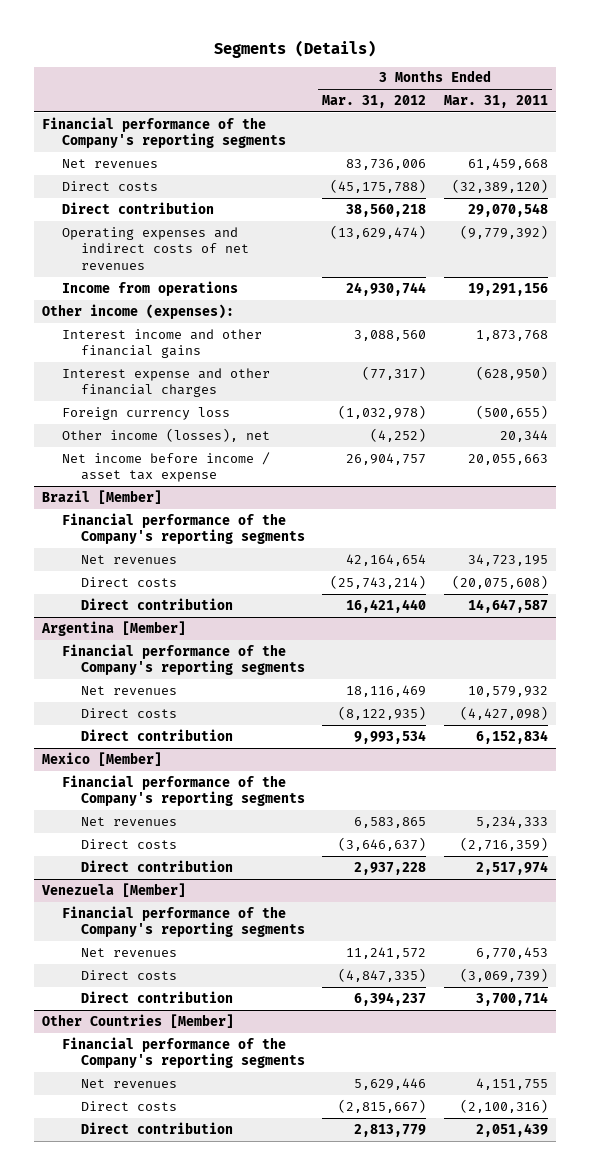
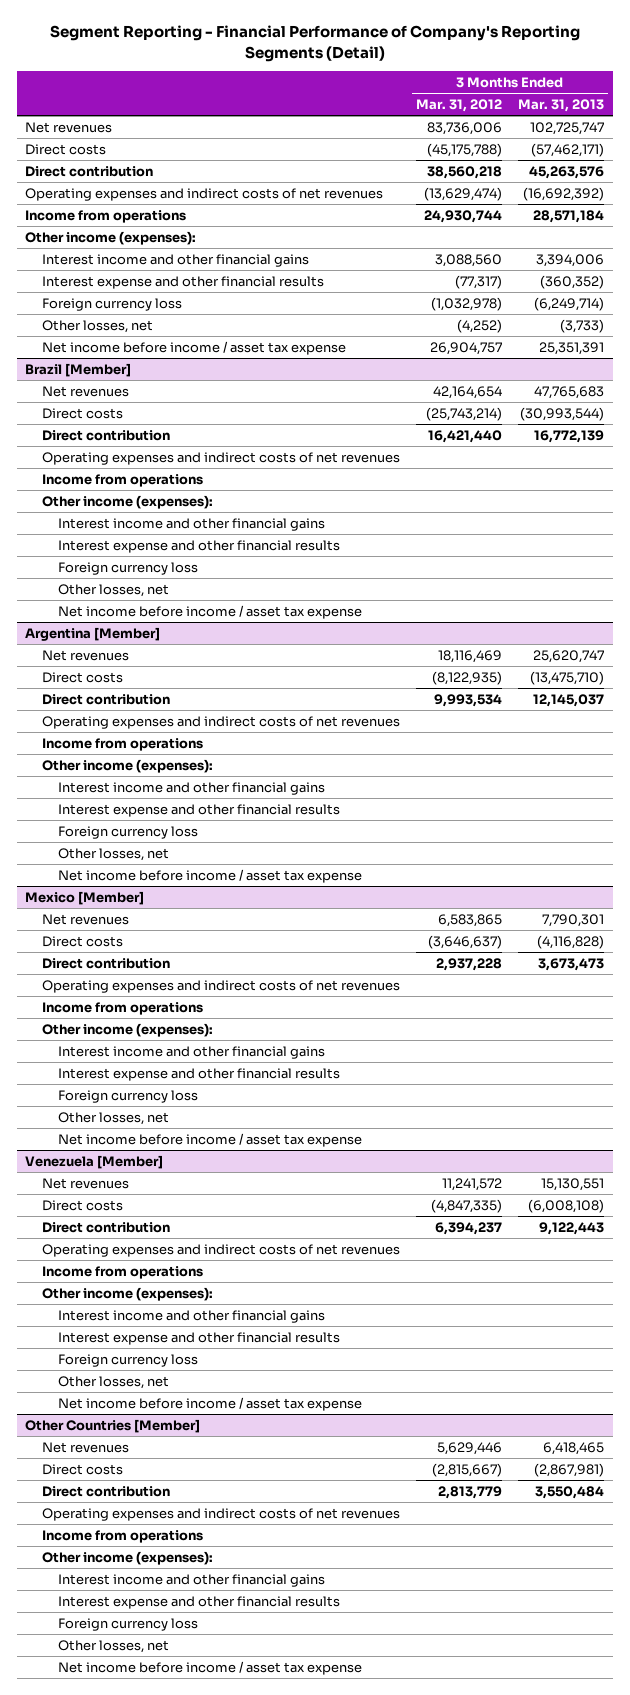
[214,39,377,58] Segments (Details) -> [49,25,580,62] Segment Reporting - Financial Performance of Company's Reporting Segments (Detail)
[443,95,548,109] Mar. 31, 2011 -> none
none -> [518,99,605,113] Mar. 31, 2013
[42,116,286,149] Financial performance of the Company's reporting segments -> none
[61,367,270,398] Interest expense and other financial charges -> [41,275,324,289] Interest expense and other financial results
[61,427,270,442] Other income (losses), net -> [41,319,153,333] Other losses, net
[61,512,306,545] Financial performance of the Company's reporting segments -> none
none -> [41,451,400,465] Operating expenses and indirect costs of net revenues
none -> [41,473,203,487] Income from operations
none -> [41,494,213,509] Other income (expenses):
none -> [57,517,325,531] Interest income and other financial gains
none -> [57,539,340,553] Interest expense and other financial results
none -> [57,561,198,575] Foreign currency loss
none -> [57,583,169,597] Other losses, net
none -> [57,604,362,619] Net income before income / asset tax expense
[61,643,306,676] Financial performance of the Company's reporting segments -> none
none -> [41,715,400,729] Operating expenses and indirect costs of net revenues
none -> [41,737,203,751] Income from operations
none -> [41,758,213,773] Other income (expenses):
none -> [57,781,325,795] Interest income and other financial gains
none -> [57,803,340,817] Interest expense and other financial results
none -> [57,825,198,839] Foreign currency loss
none -> [57,847,169,861] Other losses, net
none -> [57,868,362,883] Net income before income / asset tax expense
[61,774,306,807] Financial performance of the Company's reporting segments -> none
none -> [41,979,400,993] Operating expenses and indirect costs of net revenues
none -> [41,1001,203,1015] Income from operations
none -> [41,1022,213,1037] Other income (expenses):
none -> [57,1045,325,1059] Interest income and other financial gains
none -> [57,1067,340,1081] Interest expense and other financial results
none -> [57,1089,198,1103] Foreign currency loss
none -> [57,1111,169,1125] Other losses, net
none -> [57,1132,362,1147] Net income before income / asset tax expense
[61,905,306,938] Financial performance of the Company's reporting segments -> none
none -> [41,1243,400,1257] Operating expenses and indirect costs of net revenues
none -> [41,1265,203,1279] Income from operations
none -> [41,1286,213,1301] Other income (expenses):
none -> [57,1309,325,1323] Interest income and other financial gains
none -> [57,1331,340,1345] Interest expense and other financial results
none -> [57,1353,198,1367] Foreign currency loss
none -> [57,1375,169,1389] Other losses, net
none -> [57,1396,362,1411] Net income before income / asset tax expense
[61,1036,306,1069] Financial performance of the Company's reporting segments -> none
none -> [41,1507,400,1521] Operating expenses and indirect costs of net revenues
none -> [41,1529,203,1543] Income from operations
none -> [41,1550,213,1565] Other income (expenses):
none -> [57,1573,325,1587] Interest income and other financial gains
none -> [57,1595,340,1609] Interest expense and other financial results
none -> [57,1617,198,1631] Foreign currency loss
none -> [57,1639,169,1653] Other losses, net
none -> [57,1660,362,1675] Net income before income / asset tax expense

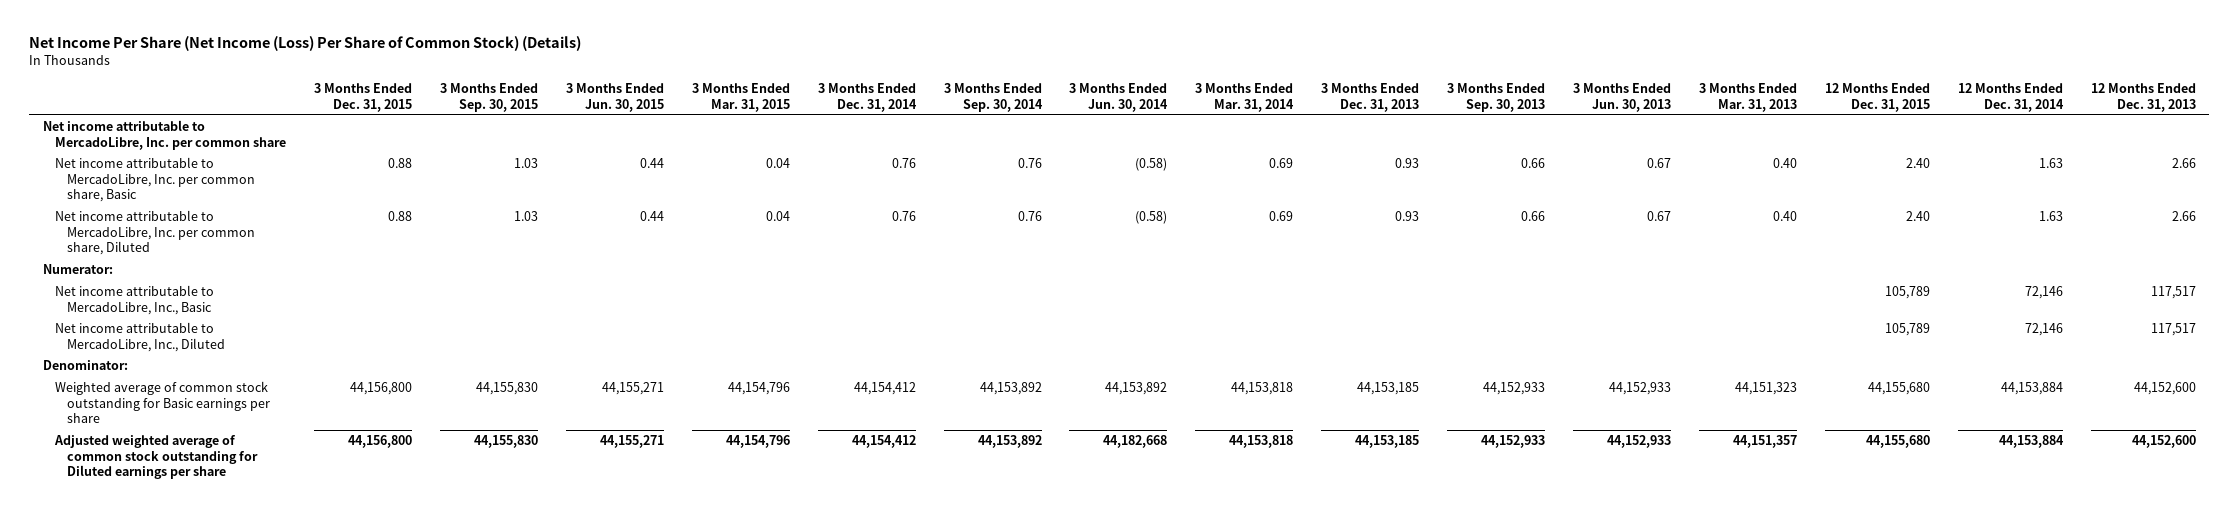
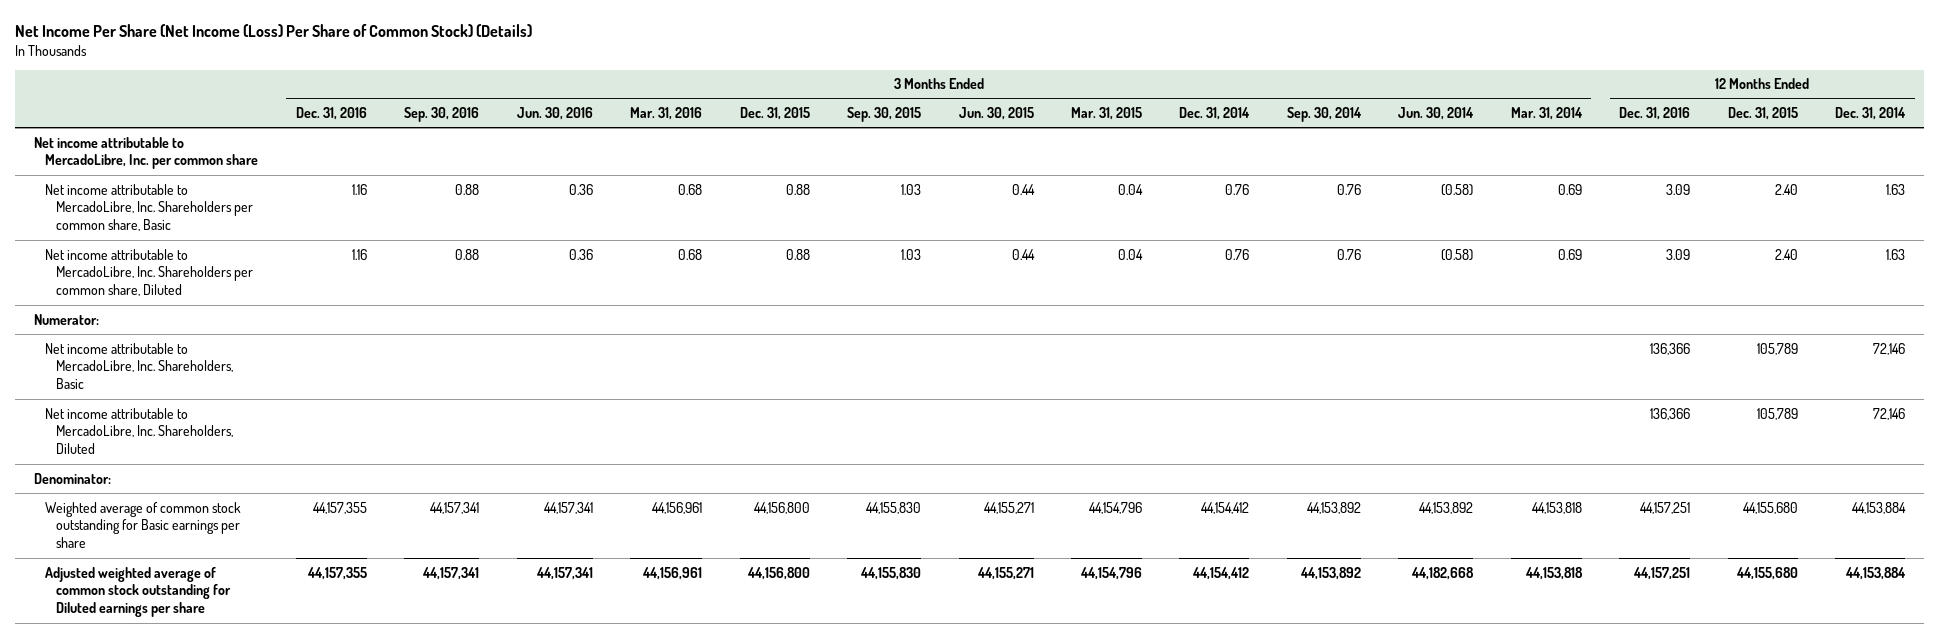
[1321,83,1420,112] 3 Months Ended Dec. 31, 2013 -> none
[1447,83,1546,112] 3 Months Ended Sep. 30, 2013 -> none
[1572,83,1671,112] 3 Months Ended Jun. 30, 2013 -> none
[1698,83,1797,112] 3 Months Ended Mar. 31, 2013 -> none
[2090,83,2196,112] 12 Months Ended Dec. 31, 2013 -> none
none -> [295,107,367,121] Dec. 31, 2016
none -> [404,107,480,123] Sep. 30, 2016
none -> [516,107,593,121] Jun. 30, 2016
none -> [630,107,703,121] Mar. 31, 2016
none -> [1619,107,1691,121] Dec. 31, 2016
[55,157,256,203] Net income attributable to MercadoLibre, Inc. per common share, Basic -> [45,183,254,232] Net income attributable to MercadoLibre, Inc. Shareholders per common share, Basic
[55,210,256,256] Net income attributable to MercadoLibre, Inc. per common share, Diluted -> [45,248,254,297] Net income attributable to MercadoLibre, Inc. Shareholders per common share, Diluted
[55,285,215,315] Net income attributable to MercadoLibre, Inc., Basic -> [45,342,234,390] Net income attributable to MercadoLibre, Inc. Shareholders, Basic
[55,322,226,352] Net income attributable to MercadoLibre, Inc., Diluted -> [45,407,234,455] Net income attributable to MercadoLibre, Inc. Shareholders, Diluted

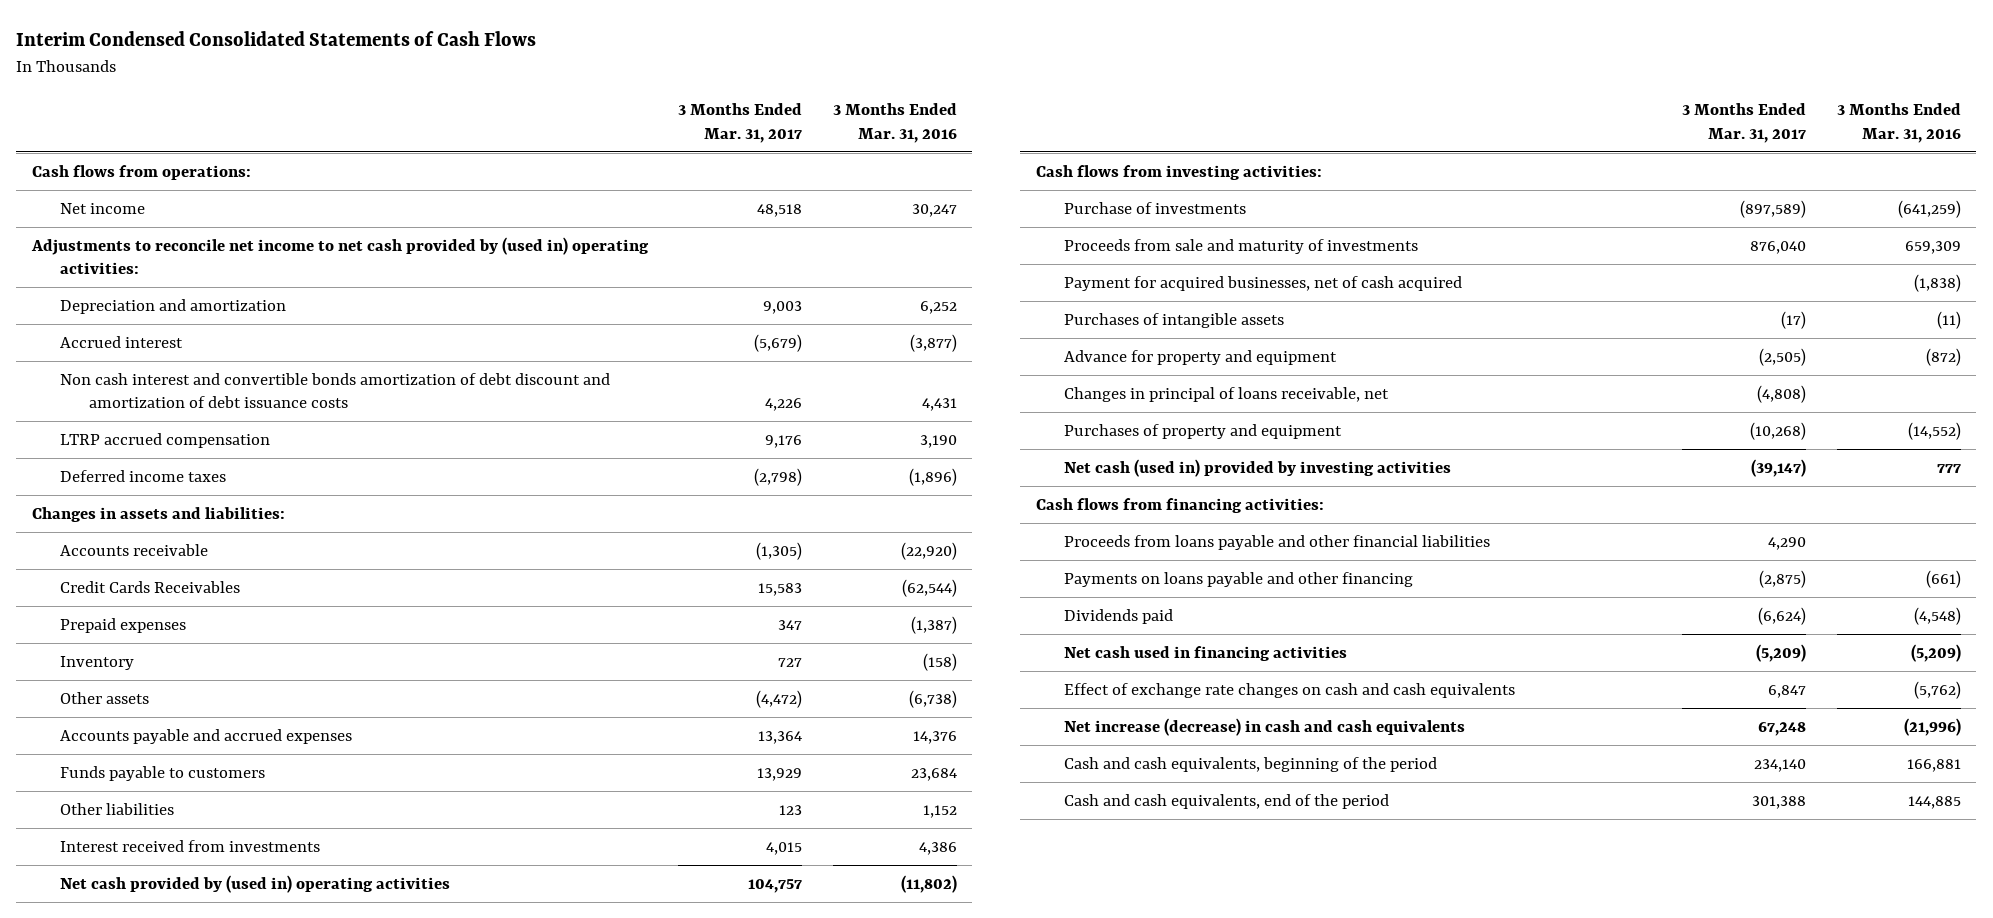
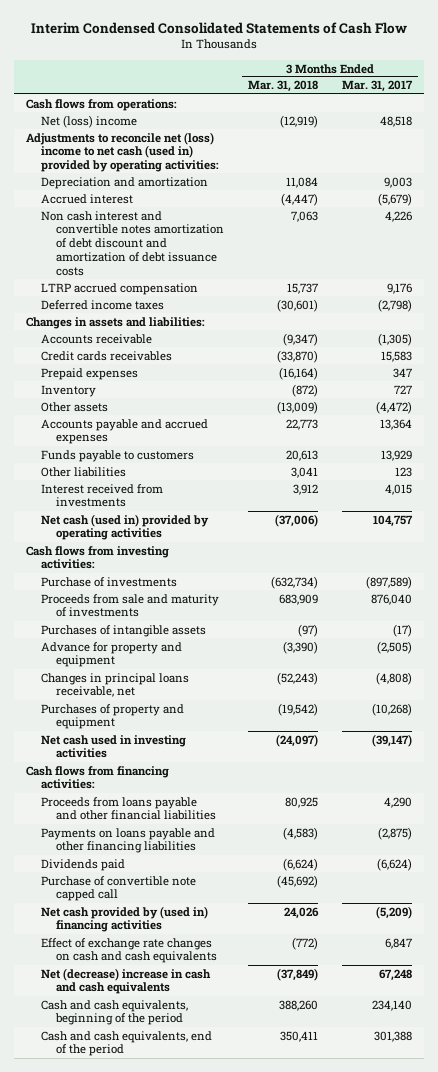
[16,31,537,47] Interim Condensed Consolidated Statements of Cash Flows -> [31,21,408,34] Interim Condensed Consolidated Statements of Cash Flow
[833,103,958,143] 3 Months Ended Mar. 31, 2016 -> none
none -> [247,80,318,93] Mar. 31, 2018
[60,202,146,214] Net income -> [41,114,138,128] Net (loss) income
[30,236,649,275] Adjustments to reconcile net income to net cash provided by (used in) operating activities: -> [26,131,220,173] Adjustments to reconcile net (loss) income to net cash (used in) provided by operating activities:
[60,372,611,409] Non cash interest and convertible bonds amortization of debt discount and amortization of debt issuance costs -> [41,210,224,276] Non cash interest and convertible notes amortization of debt discount and amortization of debt issuance costs
[60,580,241,593] Credit Cards Receivables -> [41,350,173,361] Credit cards receivables
[60,874,451,893] Net cash provided by (used in) operating activities -> [41,513,210,541] Net cash (used in) provided by operating activities
[1064,275,1463,291] Payment for acquired businesses, net of cash acquired -> none
[1064,386,1390,402] Changes in principal of loans receivable, net -> [41,672,190,698] Changes in principal loans receivable, net
[1064,458,1452,477] Net cash (used in) provided by investing activities -> [41,734,187,759] Net cash used in investing activities
[1064,571,1414,587] Payments on loans payable and other financing -> [41,827,216,854] Payments on loans payable and other financing liabilities
none -> [41,875,197,902] Purchase of convertible note capped call
[1064,645,1348,661] Net cash used in financing activities -> [41,905,209,933] Net cash provided by (used in) financing activities
[1064,717,1466,736] Net increase (decrease) in cash and cash equivalents -> [41,967,212,995] Net (decrease) increase in cash and cash equivalents

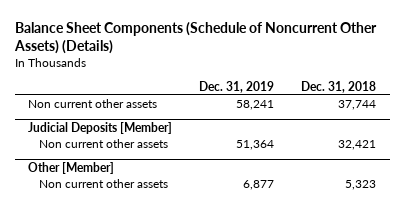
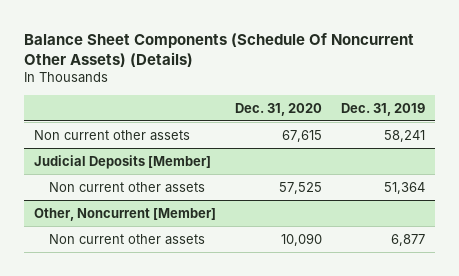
[13,21,377,55] Balance Sheet Components (Schedule of Noncurrent Other Assets) (Details) -> [24,32,415,67] Balance Sheet Components (Schedule Of Noncurrent Other Assets) (Details)
[301,80,377,93] Dec. 31, 2018 -> none
none -> [235,102,323,116] Dec. 31, 2020
[28,162,115,175] Other [Member] -> [33,207,216,221] Other, Noncurrent [Member]

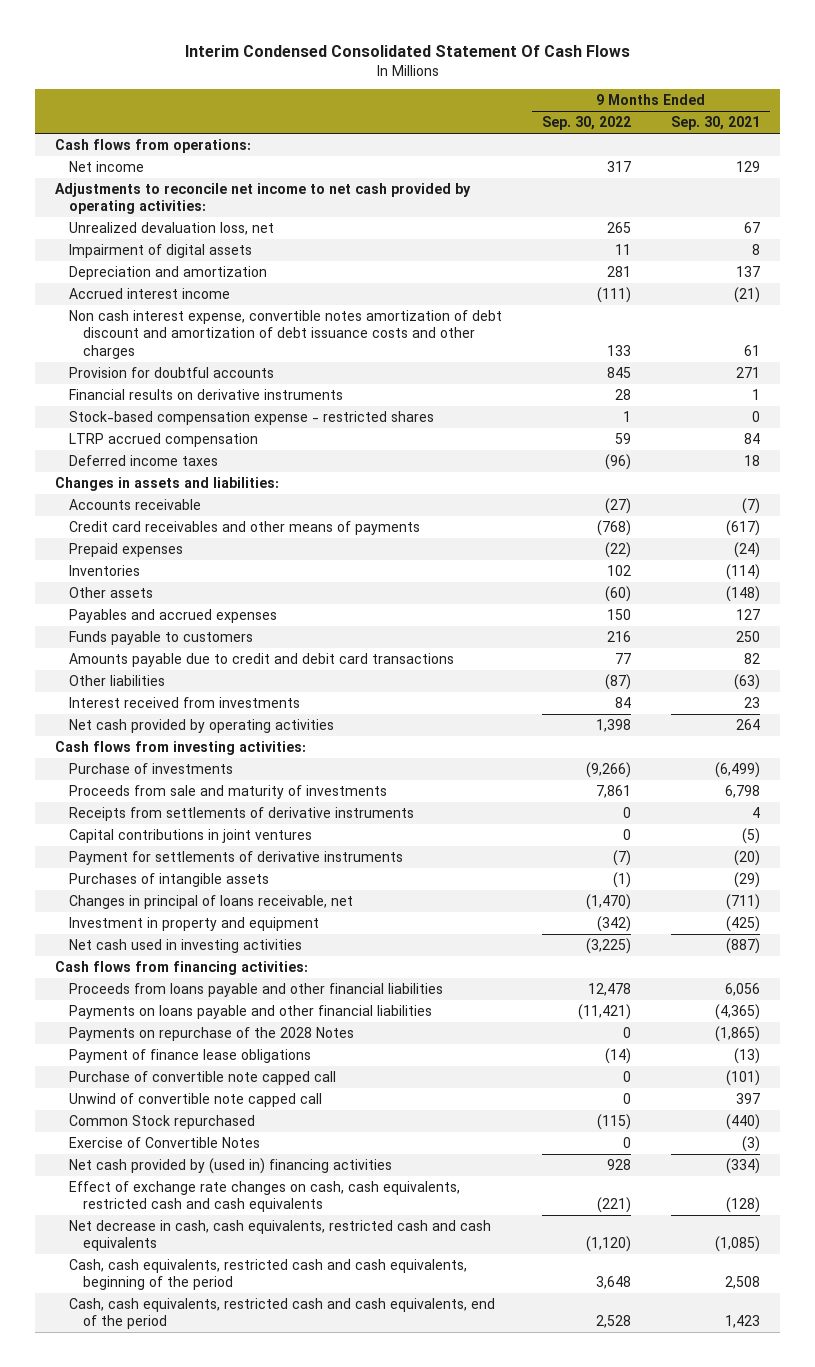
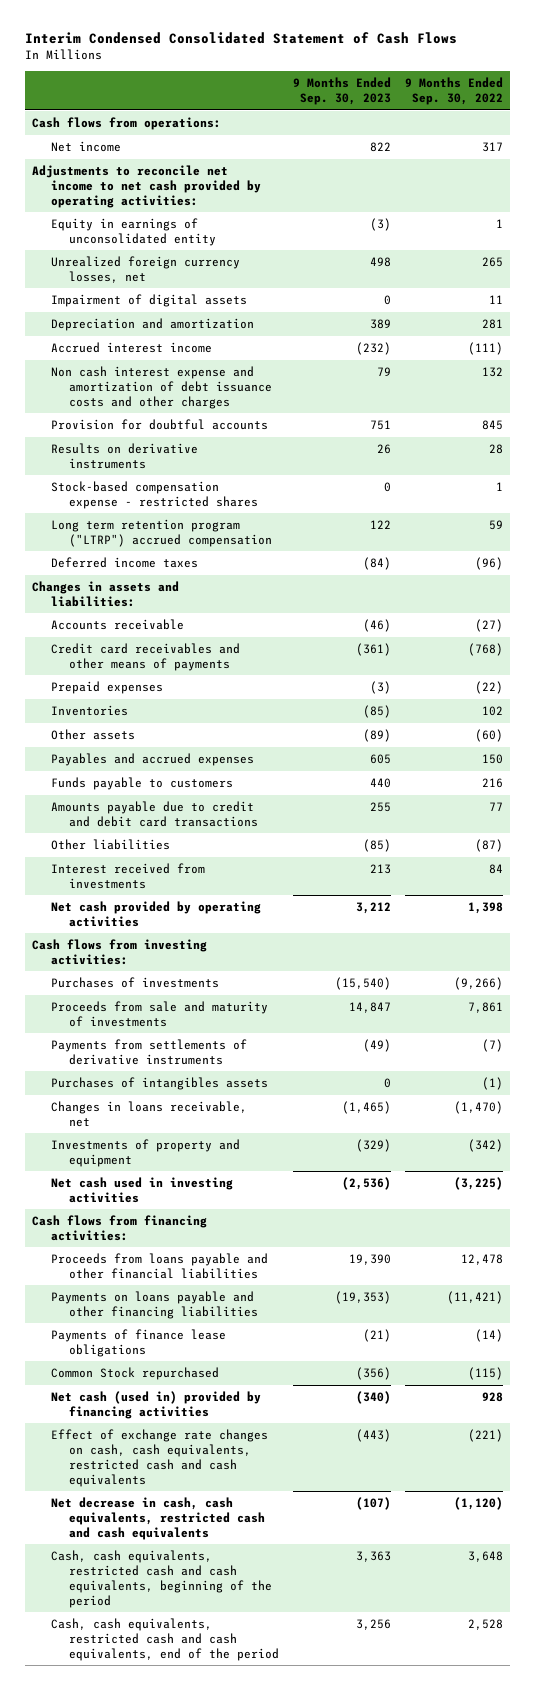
[184,44,630,57] Interim Condensed Consolidated Statement Of Cash Flows -> [24,32,457,45] Interim Condensed Consolidated Statement of Cash Flows
[671,116,761,131] Sep. 30, 2021 -> none
none -> [293,77,392,105] 9 Months Ended Sep. 30, 2023
none -> [50,217,217,246] Equity in earnings of unconsolidated entity
[69,221,275,235] Unrealized devaluation loss, net -> [50,255,240,283] Unrealized foreign currency losses, net
[69,309,503,359] Non cash interest expense, convertible notes amortization of debt discount and amortization of debt issuance costs and other charges -> [50,365,273,409] Non cash interest expense and amortization of debt issuance costs and other charges
[607,344,632,356] 133 -> [481,366,503,377] 132
[69,388,344,400] Financial results on derivative instruments -> [50,442,198,469] Results on derivative instruments
[69,432,259,447] LTRP accrued compensation -> [50,518,273,547] Long term retention program ("LTRP") accrued compensation
[69,762,234,774] Purchase of investments -> [50,976,219,988] Purchases of investments
[69,806,415,821] Receipts from settlements of derivative instruments -> none
[69,828,313,843] Capital contributions in joint ventures -> none
[69,850,404,865] Payment for settlements of derivative instruments -> [50,1038,247,1065] Payments from settlements of derivative instruments
[69,872,270,887] Purchases of intangible assets -> [50,1076,268,1090] Purchases of intangibles assets
[69,894,354,909] Changes in principal of loans receivable, net -> [50,1100,247,1127] Changes in loans receivable, net
[69,916,320,931] Investment in property and equipment -> [50,1138,240,1167] Investments of property and equipment
[69,1026,355,1041] Payments on repurchase of the 2028 Notes -> none
[69,1070,337,1085] Purchase of convertible note capped call -> none
[69,1092,323,1107] Unwind of convertible note capped call -> none
[69,1004,433,1019] Payments on loans payable and other financial liabilities -> [50,1290,259,1319] Payments on loans payable and other financing liabilities
[69,1048,312,1063] Payment of finance lease obligations -> [50,1328,226,1357] Payments of finance lease obligations
[69,1136,261,1148] Exercise of Convertible Notes -> none
[69,1157,393,1174] Net cash provided by (used in) financing activities -> [50,1390,261,1419] Net cash (used in) provided by financing activities

